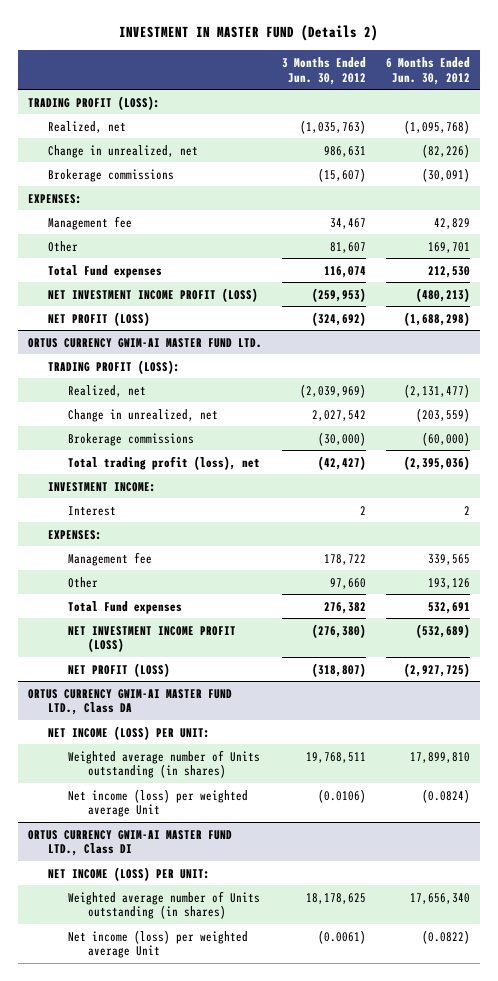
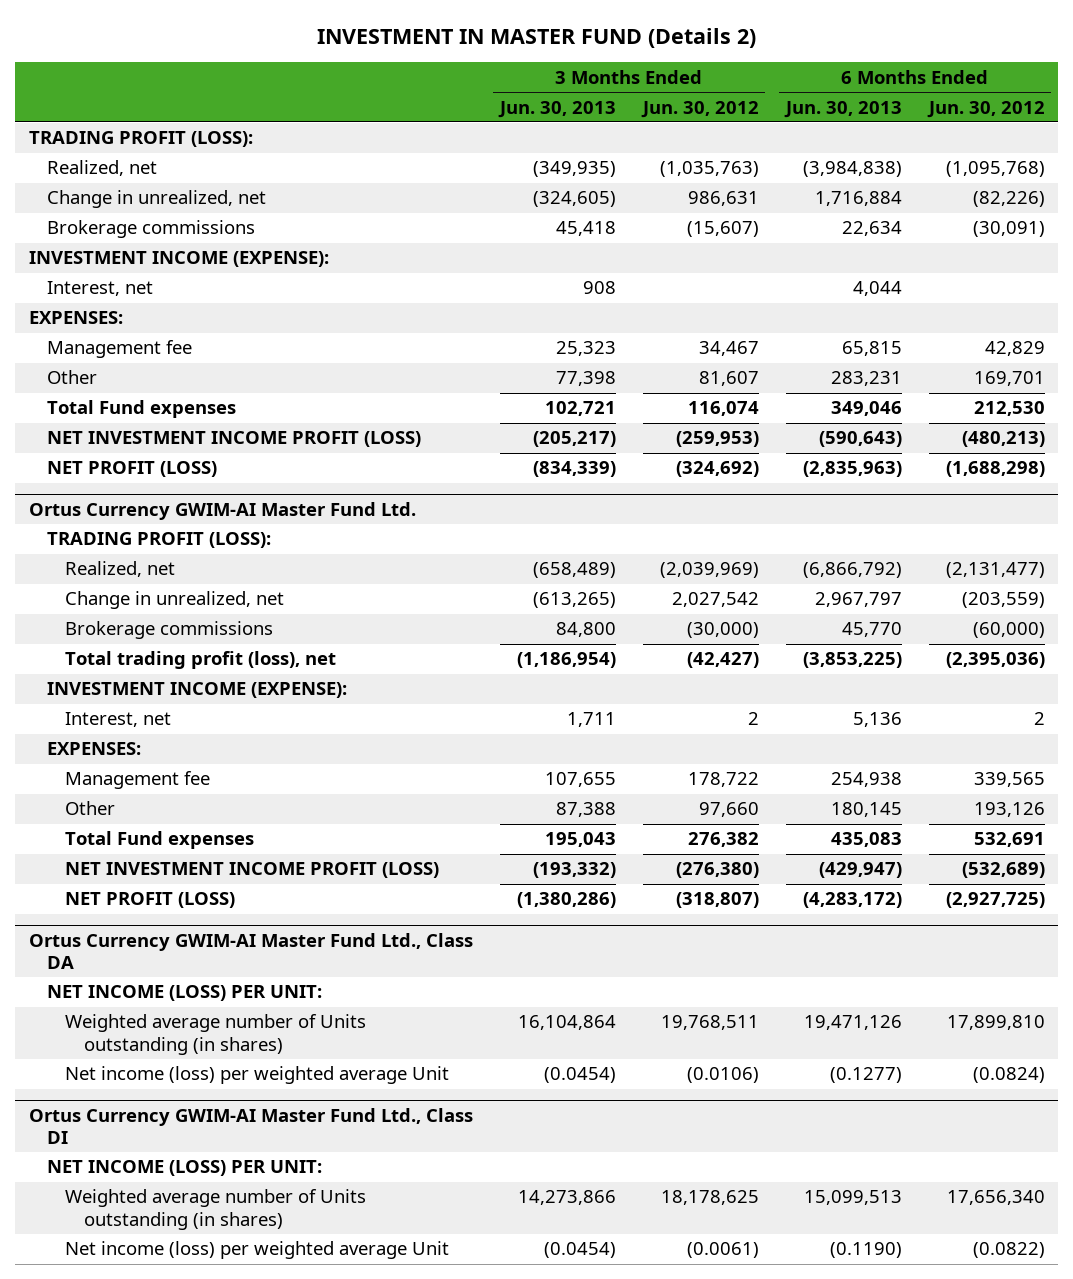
none -> [497,100,616,118] Jun. 30, 2013
none -> [783,100,902,118] Jun. 30, 2013
none -> [28,251,329,268] INVESTMENT INCOME (EXPENSE):
none -> [46,281,153,297] Interest, net
[27,337,262,348] ORTUS CURRENCY GWIM-AI MASTER FUND LTD. -> [28,501,416,520] Ortus Currency GWIM-AI Master Fund Ltd.
[47,481,156,492] INVESTMENT INCOME: -> [46,682,347,699] INVESTMENT INCOME (EXPENSE):
[67,505,116,516] Interest -> [65,712,172,728] Interest, net
[27,688,232,716] ORTUS CURRENCY GWIM-AI MASTER FUND LTD., Class DA -> [28,932,473,969] Ortus Currency GWIM-AI Master Fund Ltd., Class DA
[27,829,232,857] ORTUS CURRENCY GWIM-AI MASTER FUND LTD., Class DI -> [28,1107,473,1144] Ortus Currency GWIM-AI Master Fund Ltd., Class DI

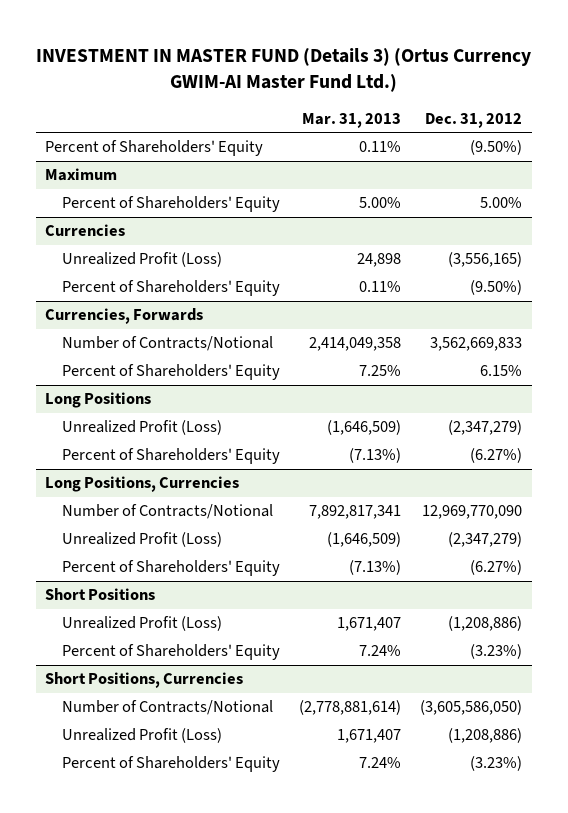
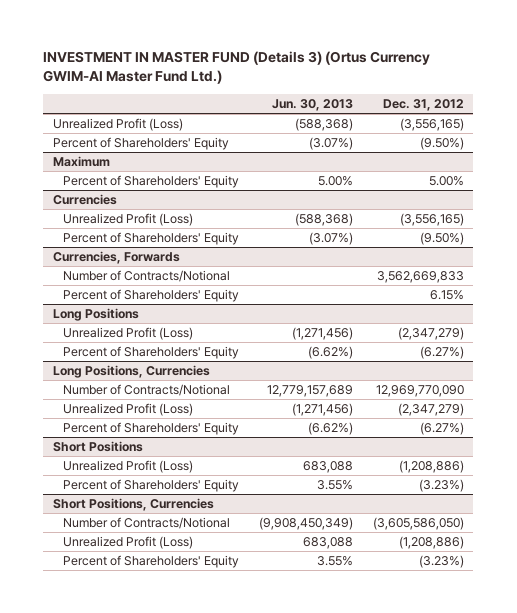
[302,112,402,128] Mar. 31, 2013 -> none
none -> [271,98,353,111] Jun. 30, 2013
none -> [52,118,183,132] Unrealized Profit (Loss)

